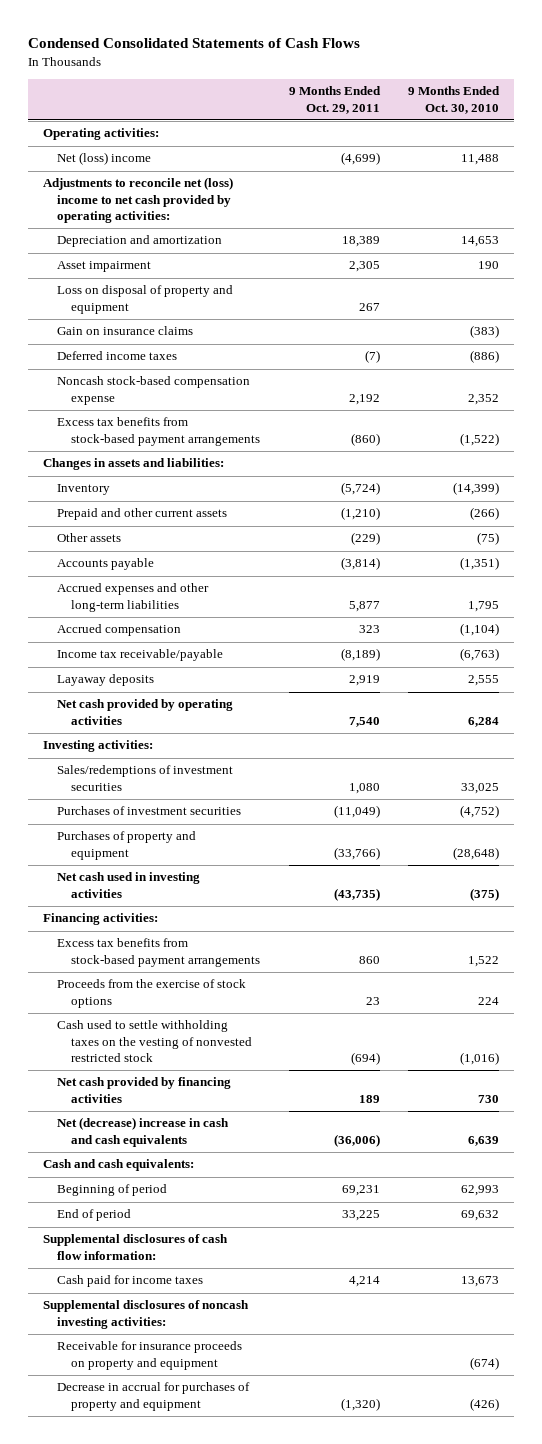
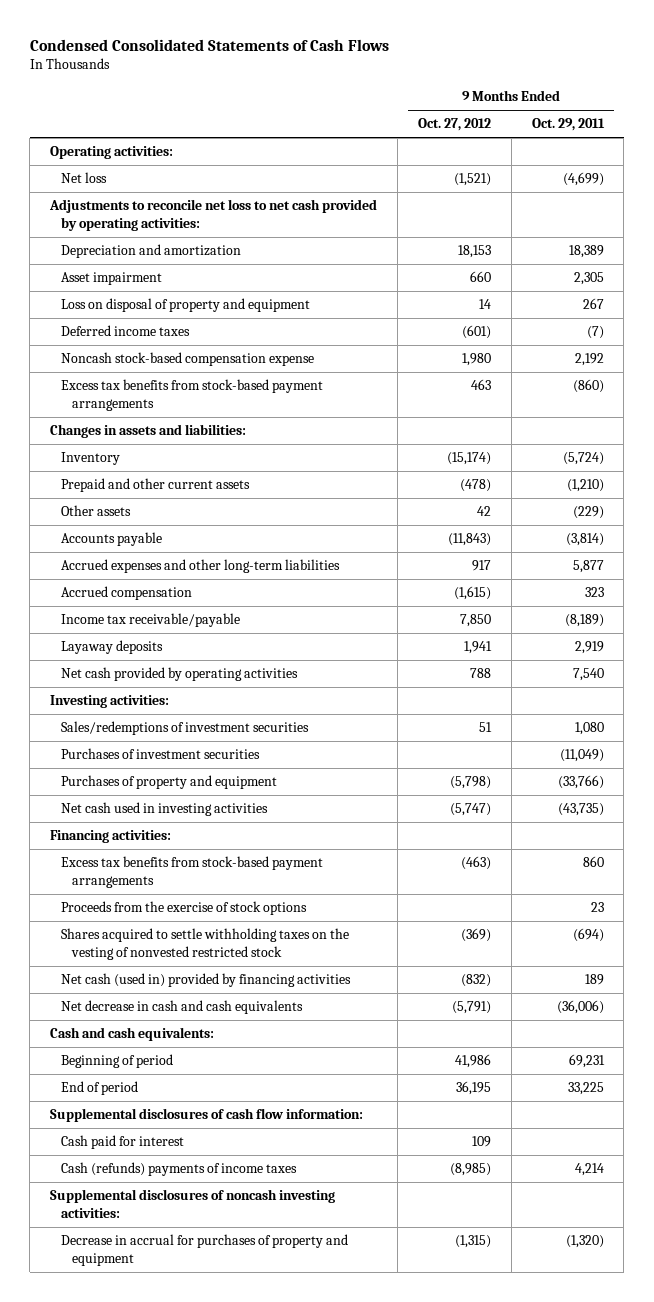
[408,86,501,114] 9 Months Ended Oct. 30, 2010 -> none
none -> [417,118,491,132] Oct. 27, 2012
[56,152,151,166] Net (loss) income -> [61,172,108,184] Net loss
[42,177,233,224] Adjustments to reconcile net (loss) income to net cash provided by operating activities: -> [48,199,377,231] Adjustments to reconcile net loss to net cash provided by operating activities:
[56,326,193,336] Gain on insurance claims -> none
[56,1020,253,1063] Cash used to settle withholding taxes on the vesting of nonvested restricted stock -> [61,928,350,960] Shares acquired to settle withholding taxes on the vesting of nonvested restricted stock
[56,1077,231,1103] Net cash provided by financing activities -> [61,973,352,988] Net cash (used in) provided by financing activities
[56,1117,229,1147] Net (decrease) increase in cash and cash equivalents -> [61,1000,304,1015] Net decrease in cash and cash equivalents
none -> [61,1135,185,1150] Cash paid for interest
[56,1275,203,1288] Cash paid for income taxes -> [61,1162,298,1177] Cash (refunds) payments of income taxes
[56,1341,242,1370] Receivable for insurance proceeds on property and equipment -> none

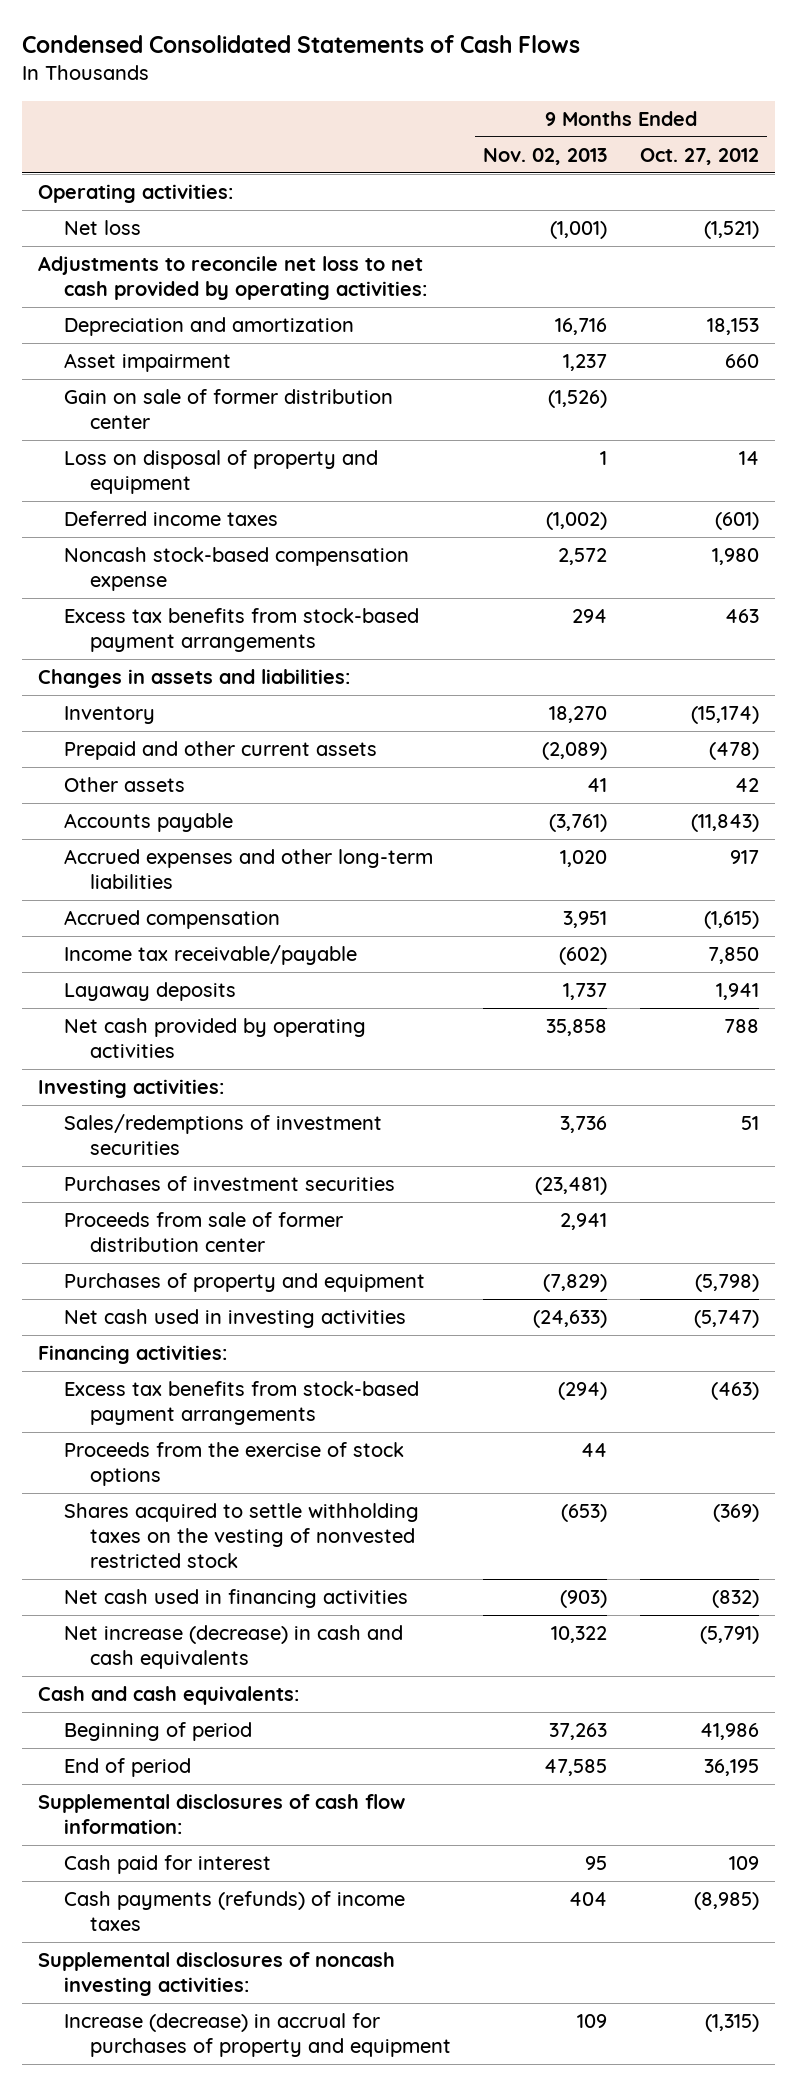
[531,118,605,132] Oct. 29, 2011 -> none
none -> [483,147,608,165] Nov. 02, 2013
none -> [63,389,393,430] Gain on sale of former distribution center
none -> [63,1212,343,1253] Proceeds from sale of former distribution center
[61,973,352,988] Net cash (used in) provided by financing activities -> [63,1589,408,1609] Net cash used in financing activities
[61,1000,304,1015] Net decrease in cash and cash equivalents -> [63,1625,403,1670] Net increase (decrease) in cash and cash equivalents
[61,1162,298,1177] Cash (refunds) payments of income taxes -> [63,1891,405,1932] Cash payments (refunds) of income taxes
[61,1234,349,1266] Decrease in accrual for purchases of property and equipment -> [63,2013,451,2058] Increase (decrease) in accrual for purchases of property and equipment

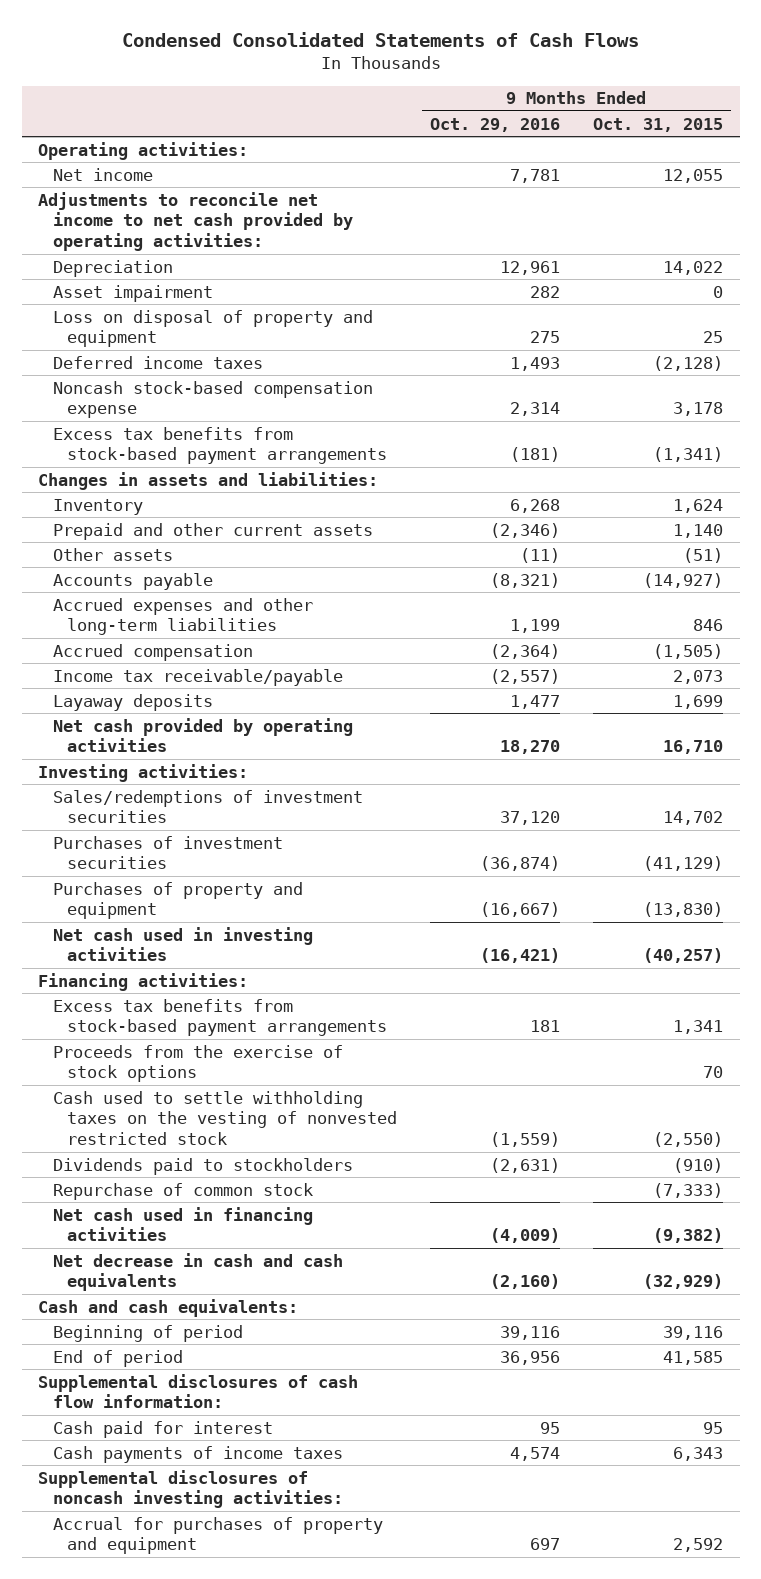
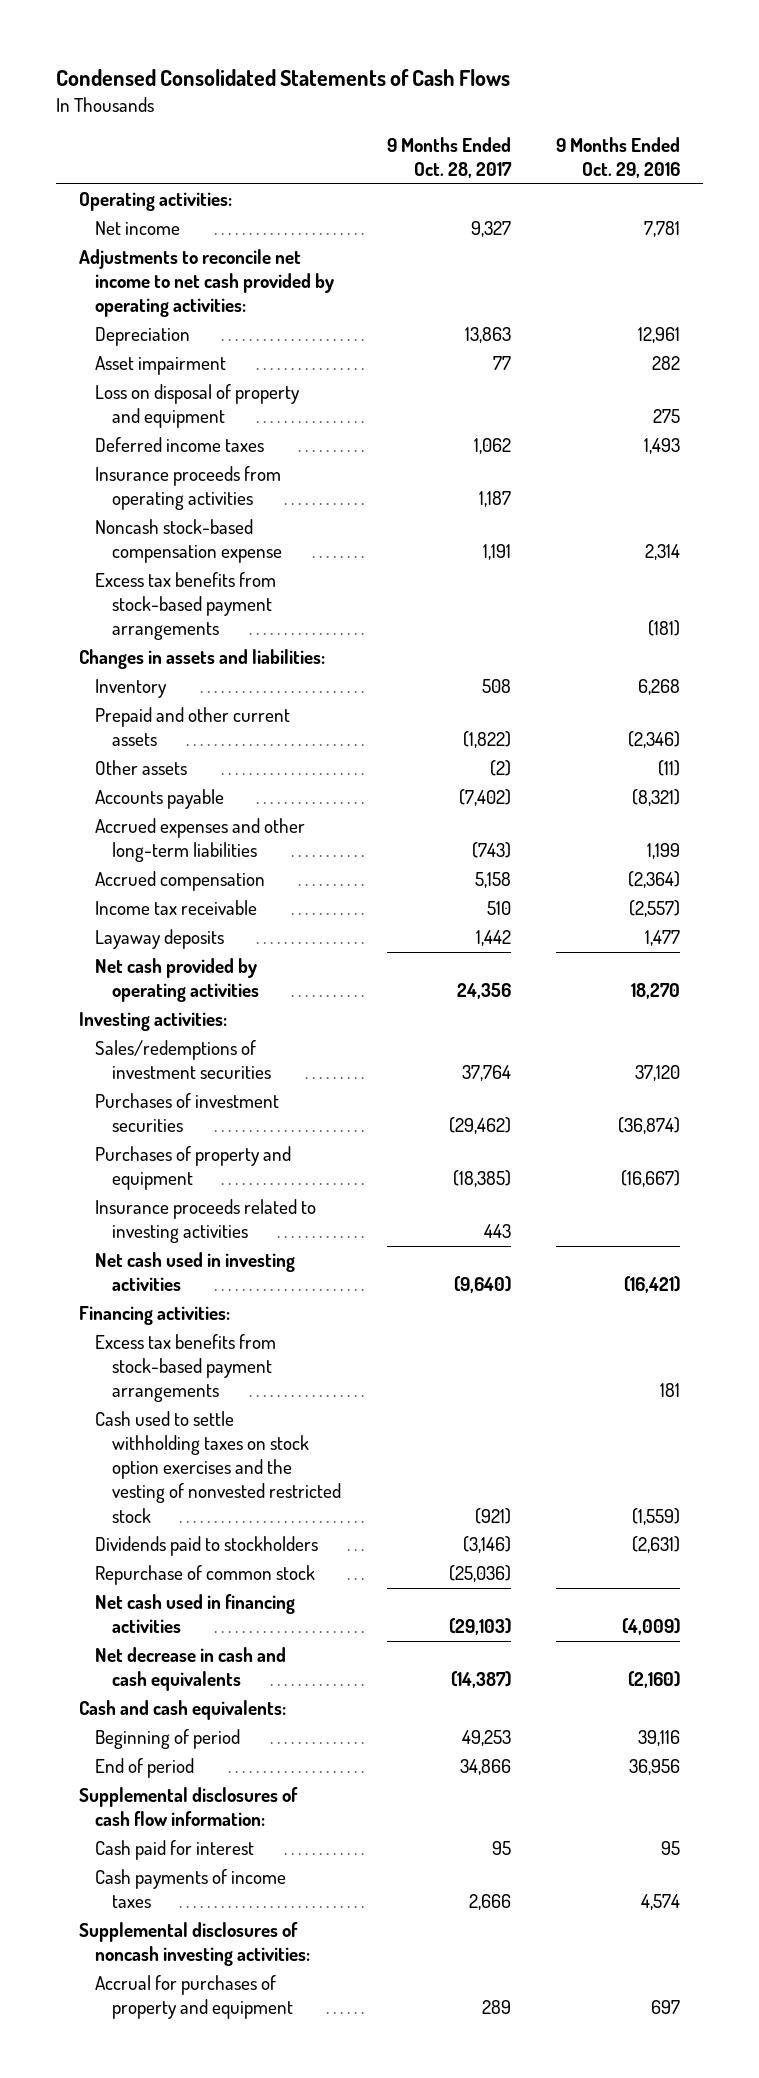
[592,117,723,132] Oct. 31, 2015 -> none
none -> [386,137,512,179] 9 Months Ended Oct. 28, 2017
none -> [95,466,282,511] Insurance proceeds from operating activities
[52,668,343,686] Income tax receivable/payable -> [95,900,258,916] Income tax receivable
none -> [95,1199,317,1244] Insurance proceeds related to investing activities
[52,1044,343,1083] Proceeds from the exercise of stock options -> none
[52,1090,397,1146] Cash used to settle withholding taxes on the vesting of nonvested restricted stock -> [95,1411,341,1523] Cash used to settle withholding taxes on stock option exercises and the vesting of nonvested restricted stock

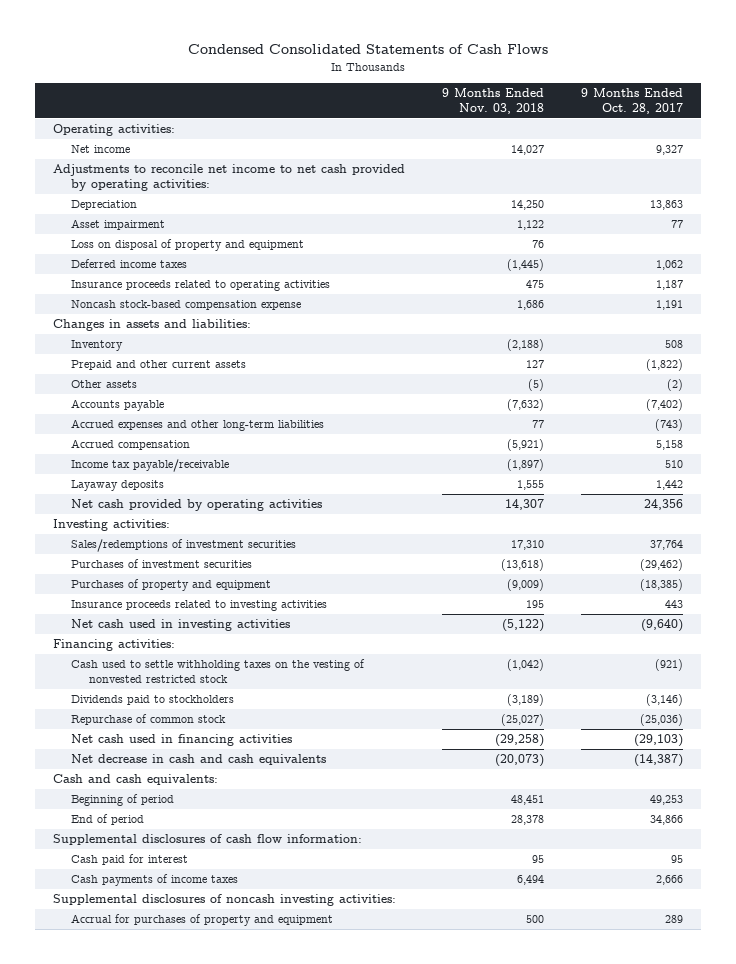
[556,137,681,179] 9 Months Ended Oct. 29, 2016 -> none
none -> [442,88,545,114] 9 Months Ended Nov. 03, 2018
[95,466,282,511] Insurance proceeds from operating activities -> [71,280,331,292] Insurance proceeds related to operating activities
[95,572,277,641] Excess tax benefits from stock-based payment arrangements -> none
[95,900,258,916] Income tax receivable -> [71,459,230,473] Income tax payable/receivable
[95,1334,277,1403] Excess tax benefits from stock-based payment arrangements -> none
[95,1411,341,1523] Cash used to settle withholding taxes on stock option exercises and the vesting of nonvested restricted stock -> [71,659,366,684] Cash used to settle withholding taxes on the vesting of nonvested restricted stock

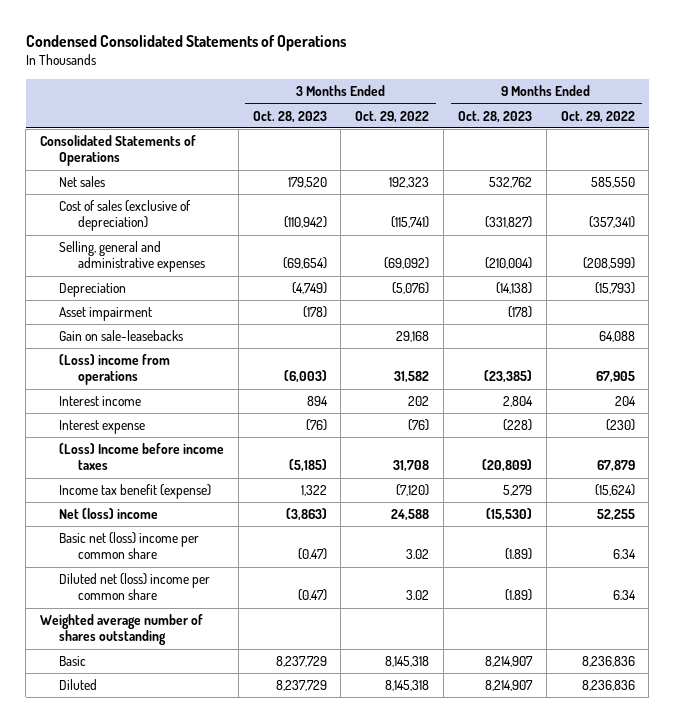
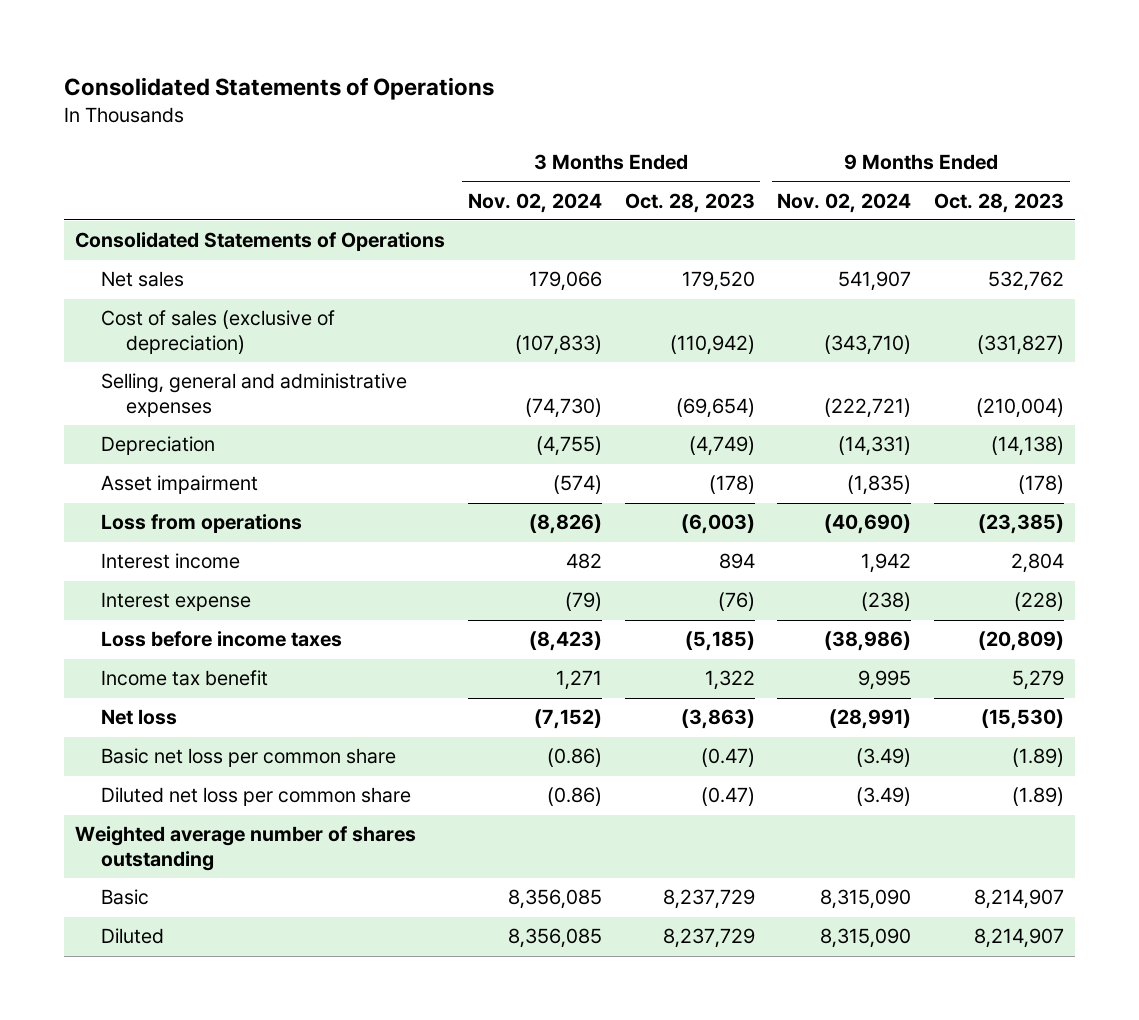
[25,35,346,52] Condensed Consolidated Statements of Operations -> [64,77,495,101] Consolidated Statements of Operations
[355,110,430,123] Oct. 29, 2022 -> none
[560,110,635,123] Oct. 29, 2022 -> none
none -> [468,192,603,213] Nov. 02, 2024
none -> [777,192,912,213] Nov. 02, 2024
[59,330,184,342] Gain on sale-leasebacks -> none
[59,354,171,386] (Loss) income from operations -> [100,514,302,534] Loss from operations
[59,443,225,471] (Loss) Income before income taxes -> [100,631,342,648] Loss before income taxes
[59,484,212,500] Income tax benefit (expense) -> [100,670,268,687] Income tax benefit
[59,508,159,520] Net (loss) income -> [100,709,177,726] Net loss
[59,532,200,560] Basic net (loss) income per common share -> [100,748,396,768] Basic net loss per common share
[59,573,211,601] Diluted net (loss) income per common share -> [100,787,411,807] Diluted net loss per common share

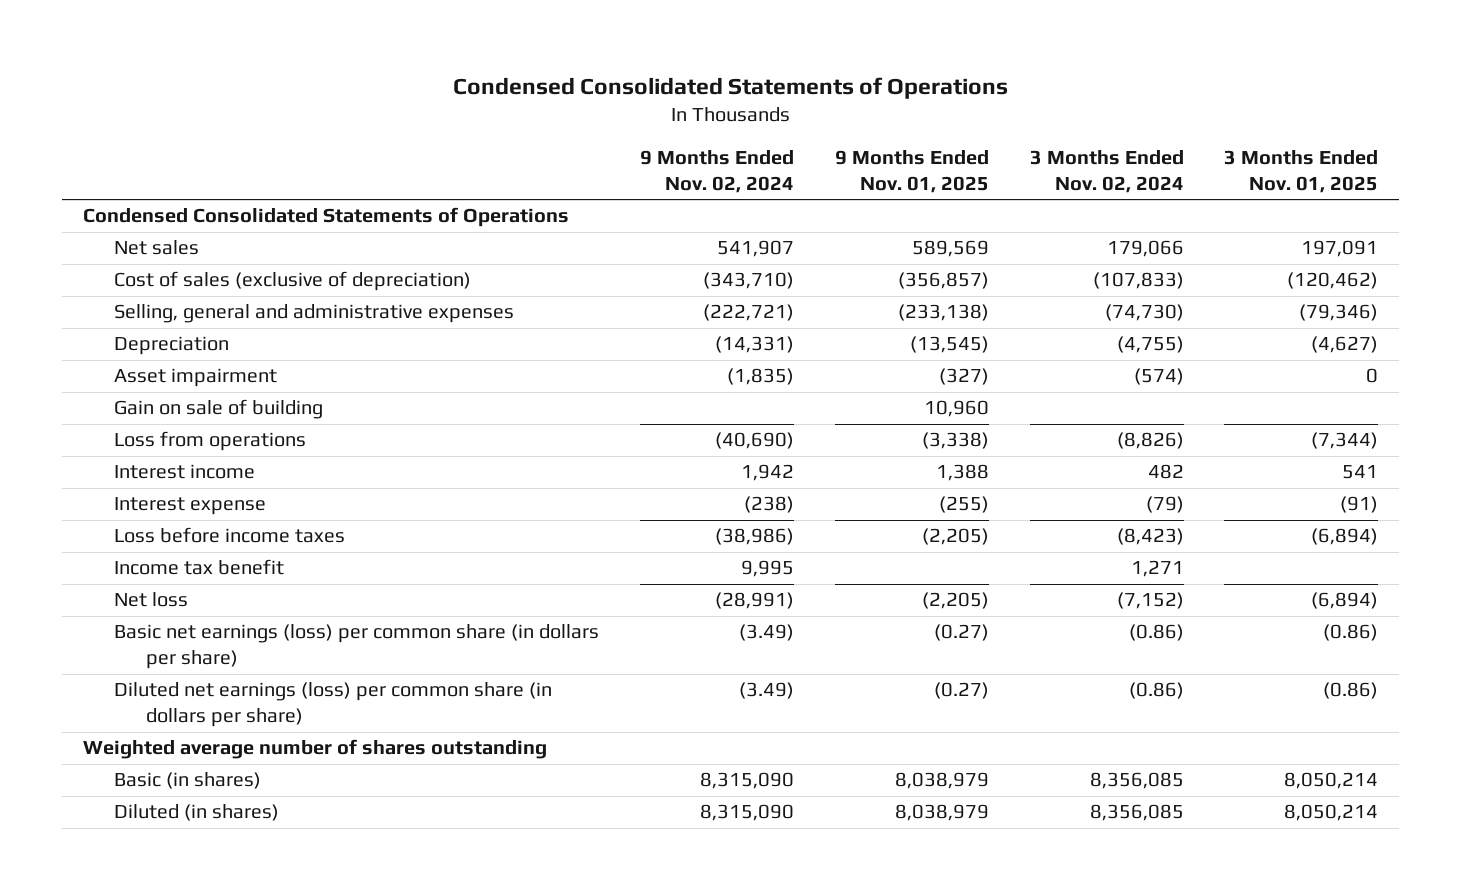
[64,77,495,101] Consolidated Statements of Operations -> [452,76,1008,99] Condensed Consolidated Statements of Operations
[624,192,755,213] Oct. 28, 2023 -> none
[933,192,1064,213] Oct. 28, 2023 -> none
none -> [834,149,989,193] 9 Months Ended Nov. 01, 2025
none -> [1224,149,1379,193] 3 Months Ended Nov. 01, 2025
[75,232,446,252] Consolidated Statements of Operations -> [82,207,569,228] Condensed Consolidated Statements of Operations
none -> [114,399,324,420] Gain on sale of building
[100,748,396,768] Basic net loss per common share -> [114,624,600,670] Basic net earnings (loss) per common share (in dollars per share)
[100,787,411,807] Diluted net loss per common share -> [114,682,553,728] Diluted net earnings (loss) per common share (in dollars per share)
[100,889,149,906] Basic -> [114,772,262,790] Basic (in shares)
[100,928,164,945] Diluted -> [114,804,280,822] Diluted (in shares)

